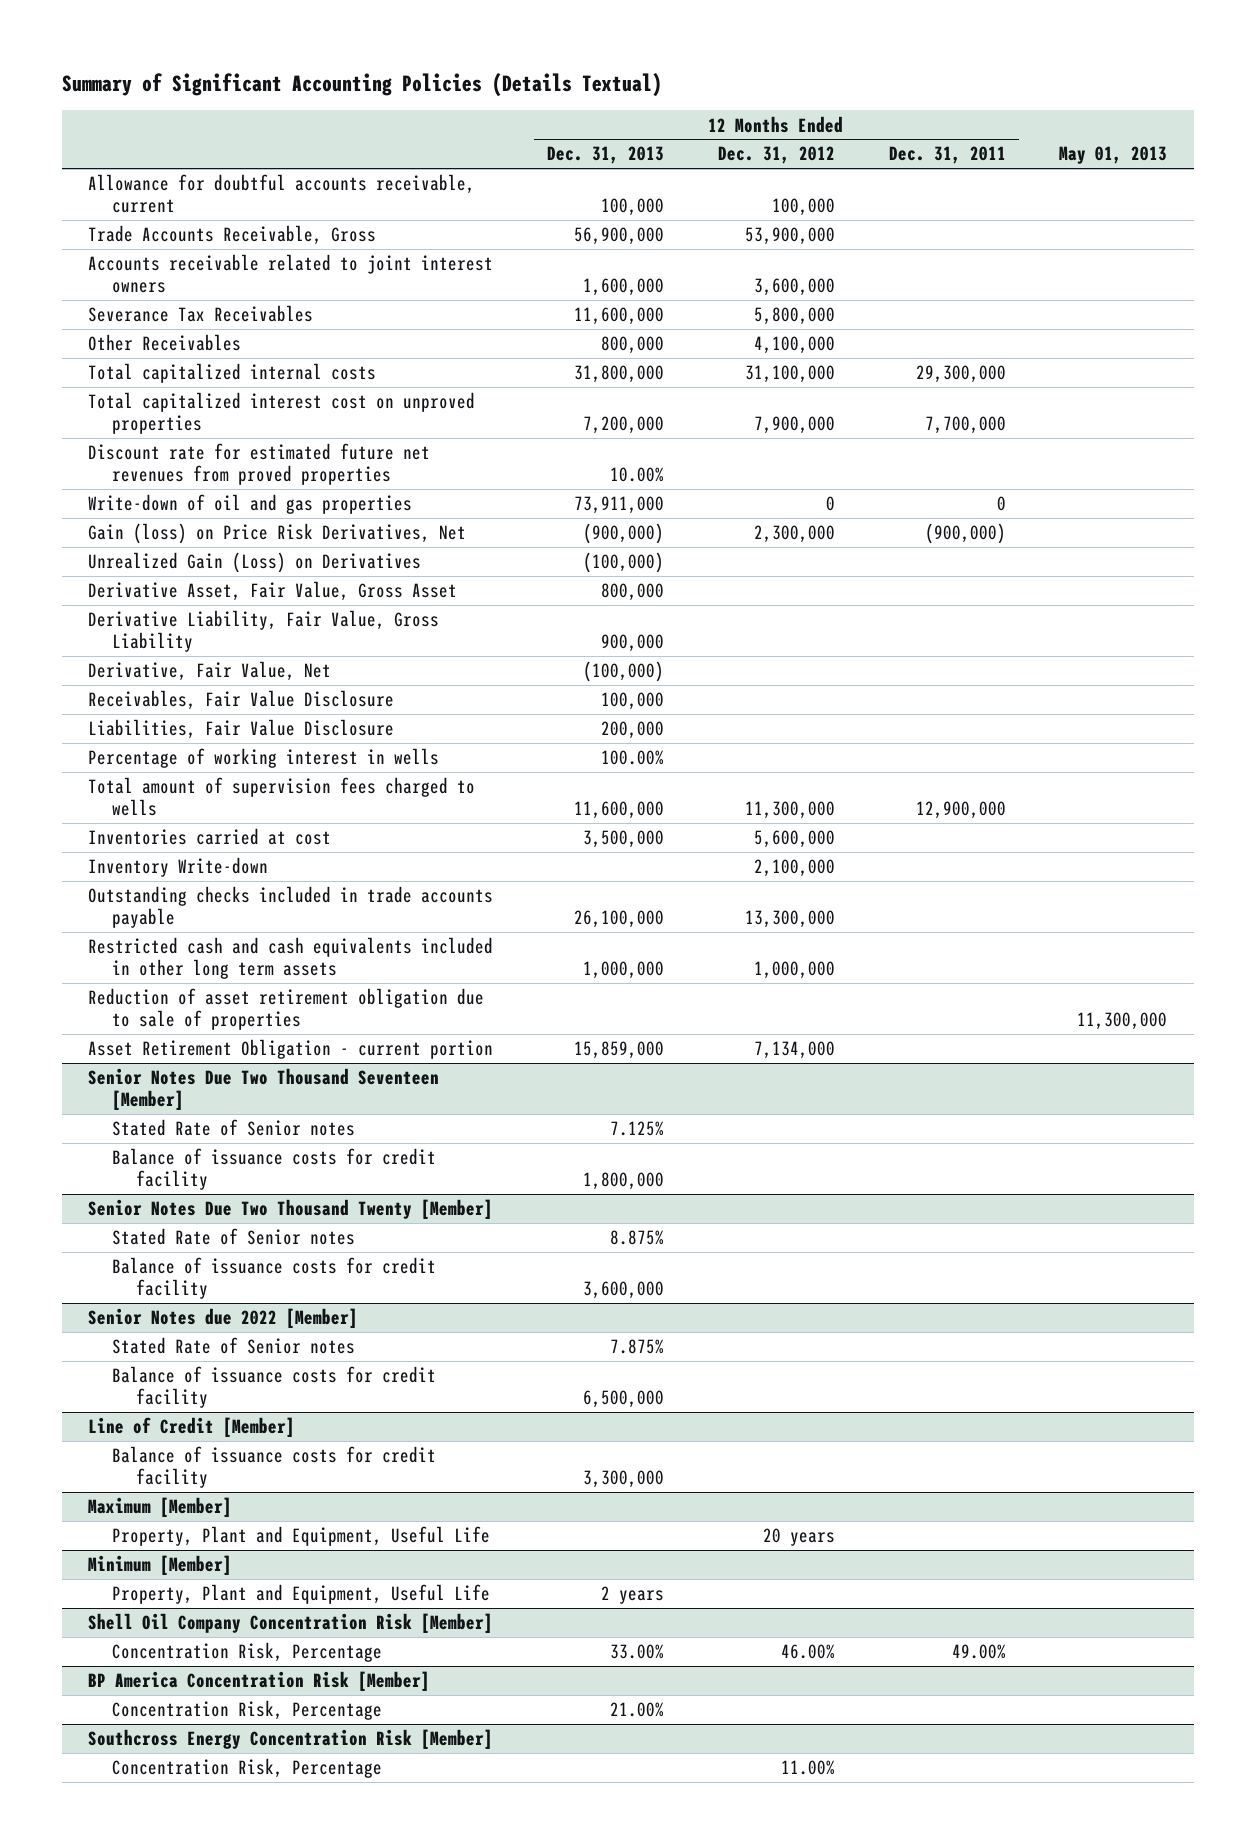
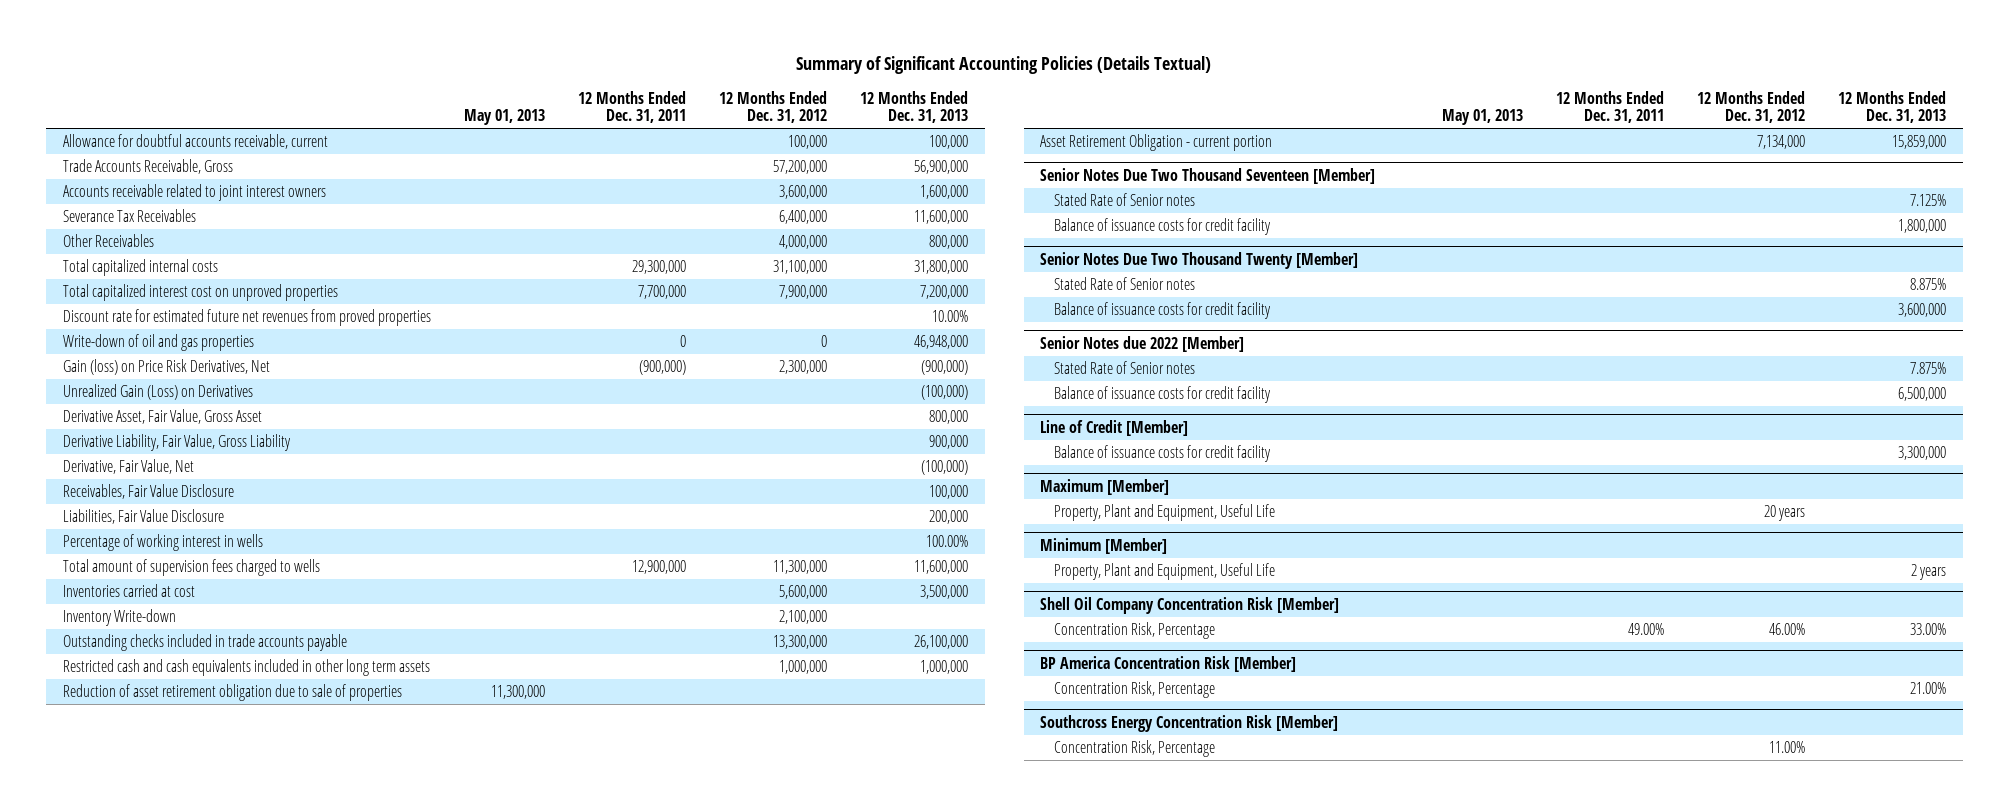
[744,227,835,246] 53,900,000 -> [773,159,828,174] 57,200,000
[753,307,835,326] 5,800,000 -> [779,209,828,224] 6,400,000
[753,336,835,355] 4,100,000 -> [779,234,828,249] 4,000,000
[574,496,665,515] 73,911,000 -> [914,334,969,349] 46,948,000

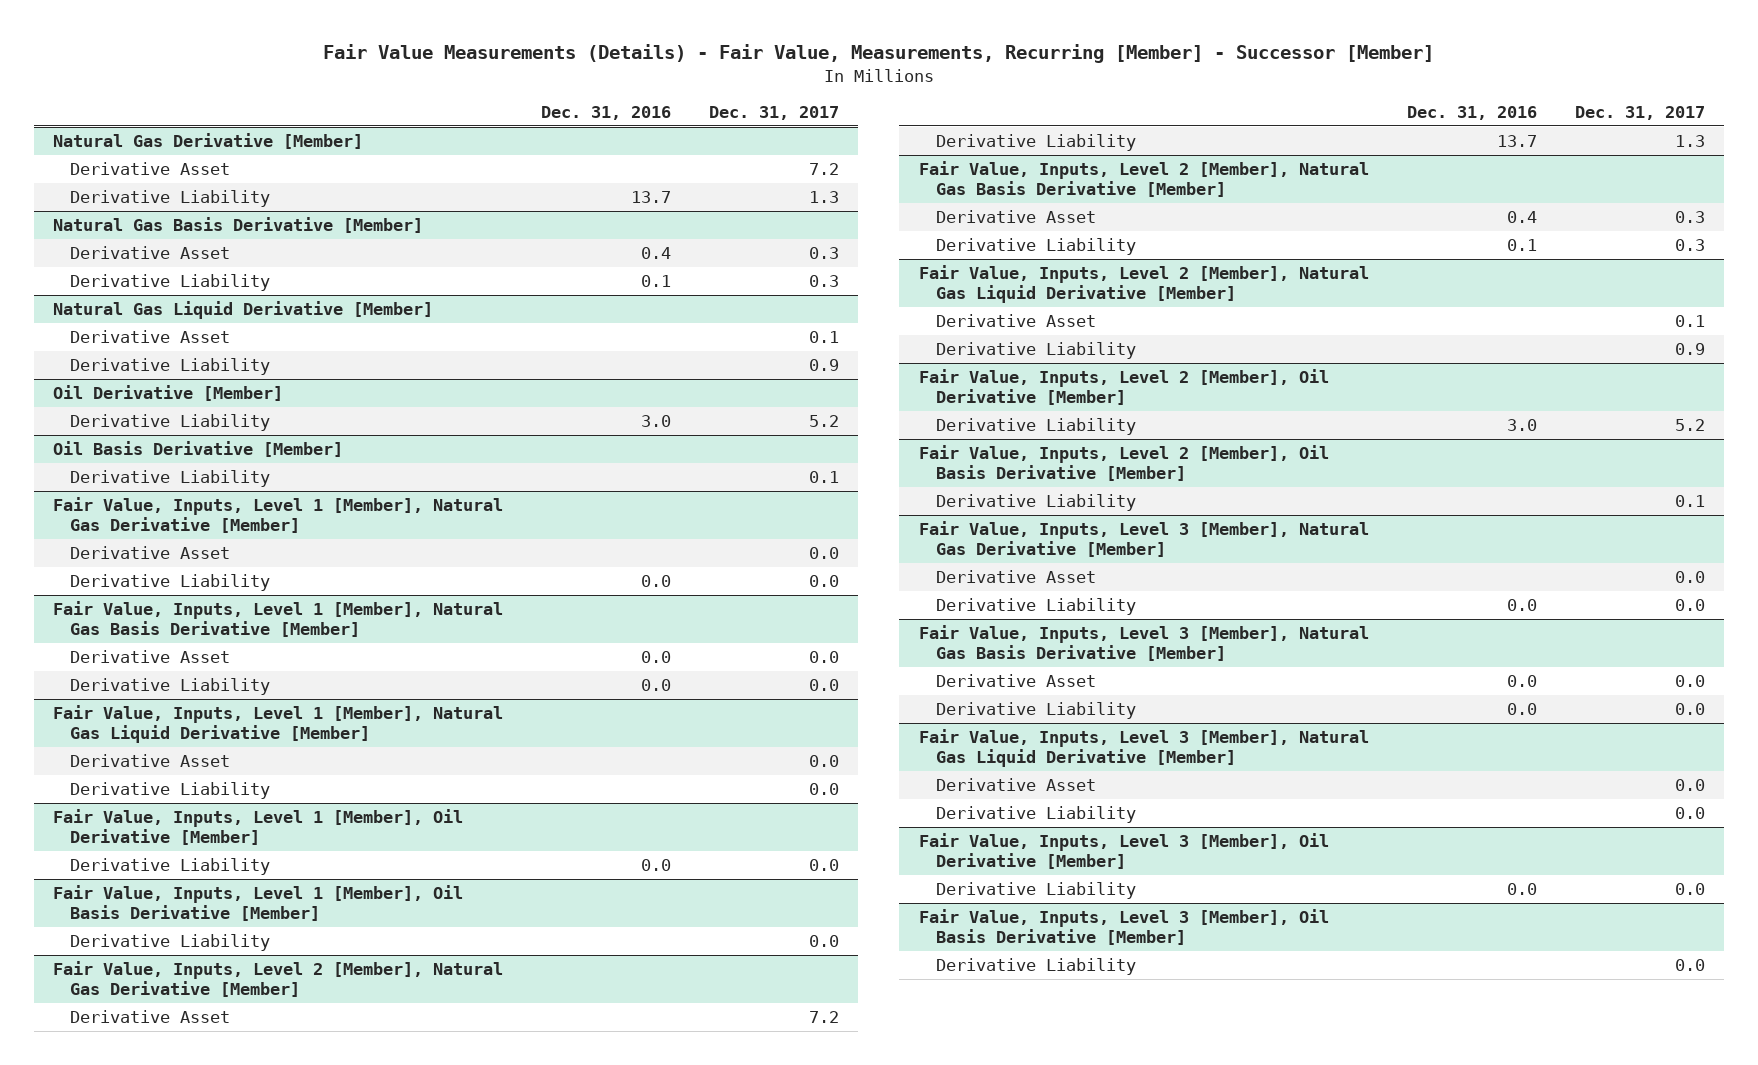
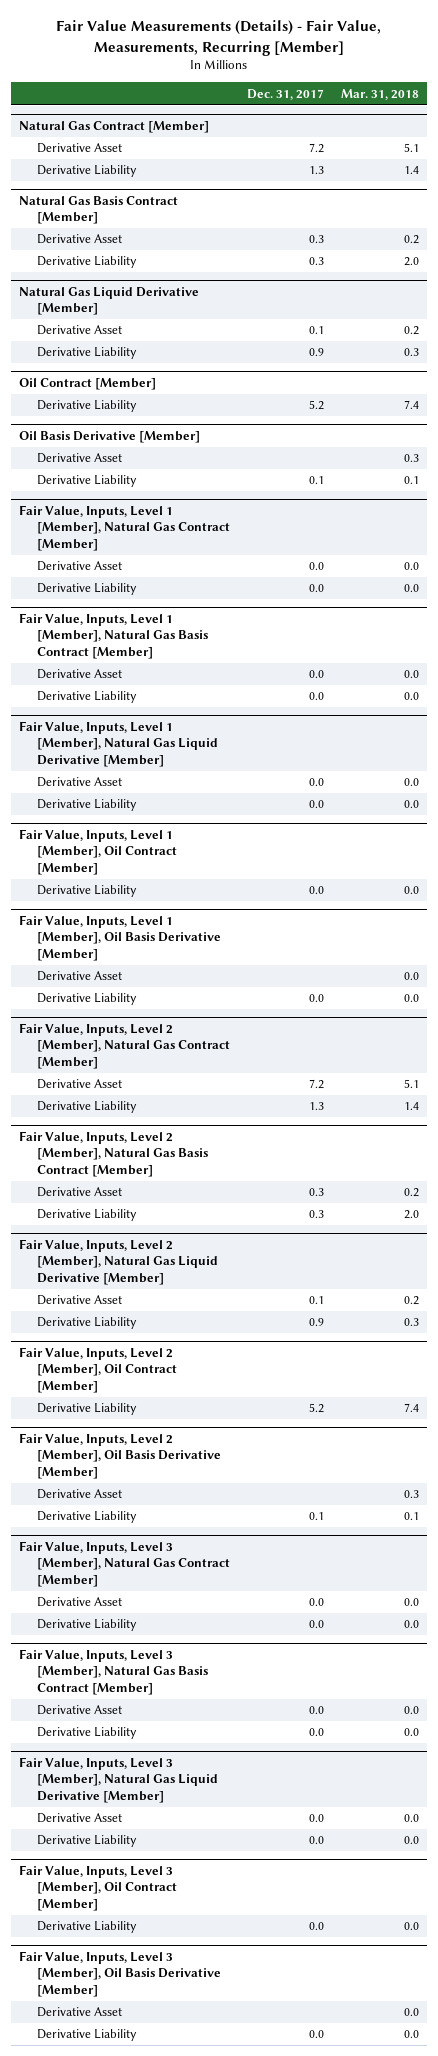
[322,44,1434,64] Fair Value Measurements (Details) - Fair Value, Measurements, Recurring [Member] - Successor [Member] -> [56,20,382,56] Fair Value Measurements (Details) - Fair Value, Measurements, Recurring [Member]
[540,105,671,120] Dec. 31, 2016 -> none
none -> [340,88,419,100] Mar. 31, 2018
[52,132,363,149] Natural Gas Derivative [Member] -> [19,120,210,133] Natural Gas Contract [Member]
[52,216,423,233] Natural Gas Basis Derivative [Member] -> [19,195,179,225] Natural Gas Basis Contract [Member]
[52,384,283,401] Oil Derivative [Member] -> [19,377,157,390] Oil Contract [Member]
none -> [36,453,122,464] Derivative Asset
[52,496,503,534] Fair Value, Inputs, Level 1 [Member], Natural Gas Derivative [Member] -> [19,504,230,552] Fair Value, Inputs, Level 1 [Member], Natural Gas Contract [Member]
[52,600,503,638] Fair Value, Inputs, Level 1 [Member], Natural Gas Basis Derivative [Member] -> [19,612,208,660] Fair Value, Inputs, Level 1 [Member], Natural Gas Basis Contract [Member]
[52,808,463,846] Fair Value, Inputs, Level 1 [Member], Oil Derivative [Member] -> [19,828,177,876] Fair Value, Inputs, Level 1 [Member], Oil Contract [Member]
none -> [36,971,122,982] Derivative Asset
[52,960,503,998] Fair Value, Inputs, Level 2 [Member], Natural Gas Derivative [Member] -> [19,1022,230,1070] Fair Value, Inputs, Level 2 [Member], Natural Gas Contract [Member]
[918,160,1369,198] Fair Value, Inputs, Level 2 [Member], Natural Gas Basis Derivative [Member] -> [19,1130,208,1178] Fair Value, Inputs, Level 2 [Member], Natural Gas Basis Contract [Member]
[918,368,1329,406] Fair Value, Inputs, Level 2 [Member], Oil Derivative [Member] -> [19,1346,177,1394] Fair Value, Inputs, Level 2 [Member], Oil Contract [Member]
none -> [36,1489,122,1500] Derivative Asset
[918,520,1369,558] Fair Value, Inputs, Level 3 [Member], Natural Gas Derivative [Member] -> [19,1540,230,1588] Fair Value, Inputs, Level 3 [Member], Natural Gas Contract [Member]
[918,624,1369,662] Fair Value, Inputs, Level 3 [Member], Natural Gas Basis Derivative [Member] -> [19,1648,208,1696] Fair Value, Inputs, Level 3 [Member], Natural Gas Basis Contract [Member]
[918,832,1329,870] Fair Value, Inputs, Level 3 [Member], Oil Derivative [Member] -> [19,1864,177,1912] Fair Value, Inputs, Level 3 [Member], Oil Contract [Member]
none -> [36,2007,122,2018] Derivative Asset

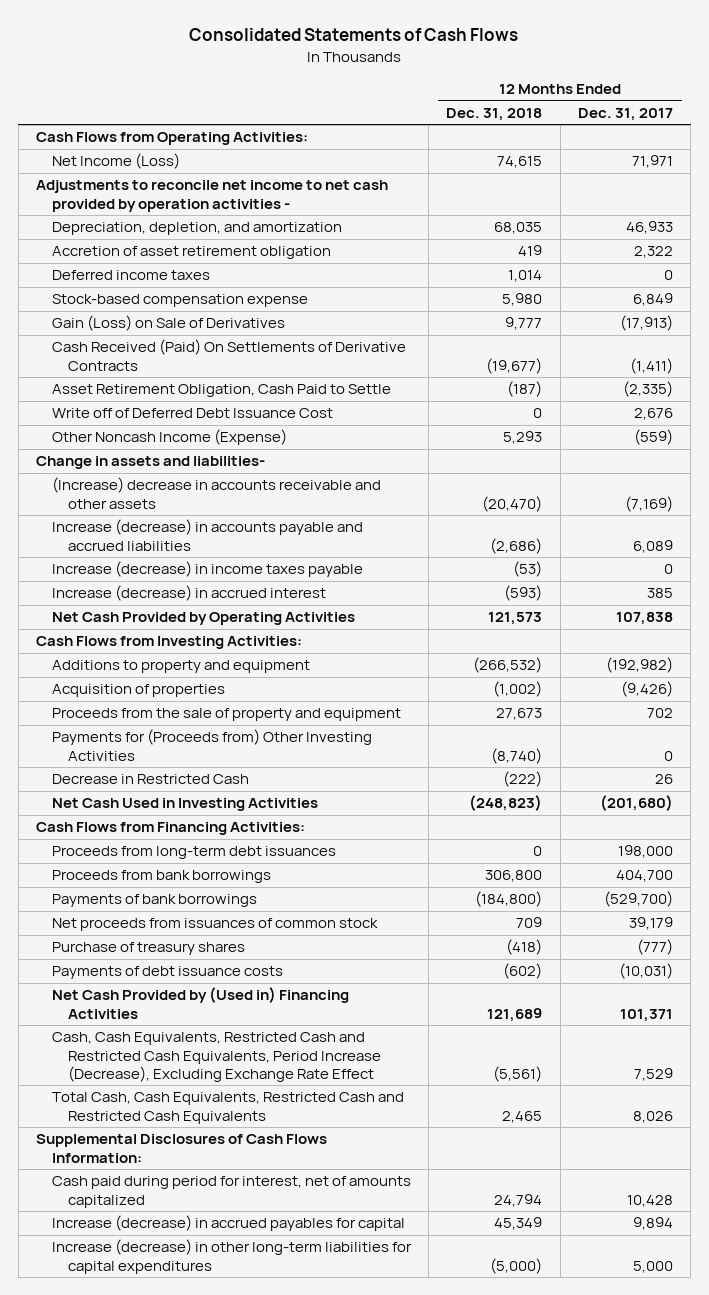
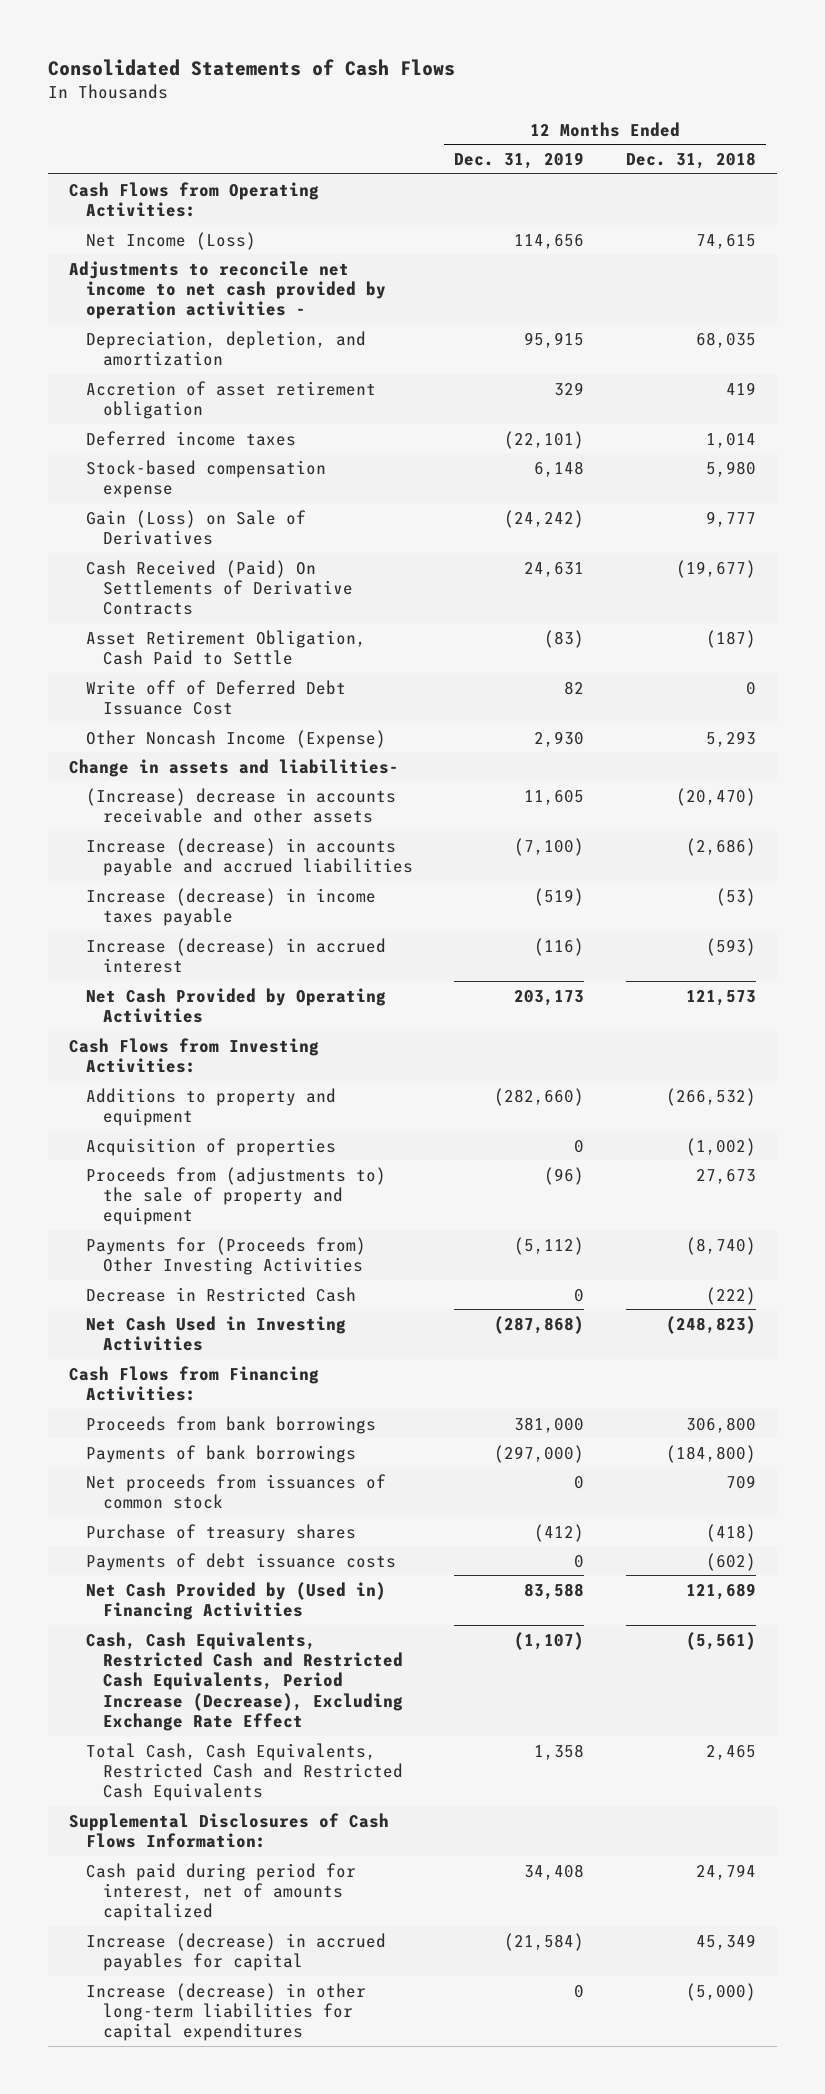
[577,107,673,121] Dec. 31, 2017 -> none
none -> [454,152,585,170] Dec. 31, 2019
[52,708,402,722] Proceeds from the sale of property and equipment -> [85,1166,386,1226] Proceeds from (adjustments to) the sale of property and equipment
[52,846,337,860] Proceeds from long-term debt issuances -> none

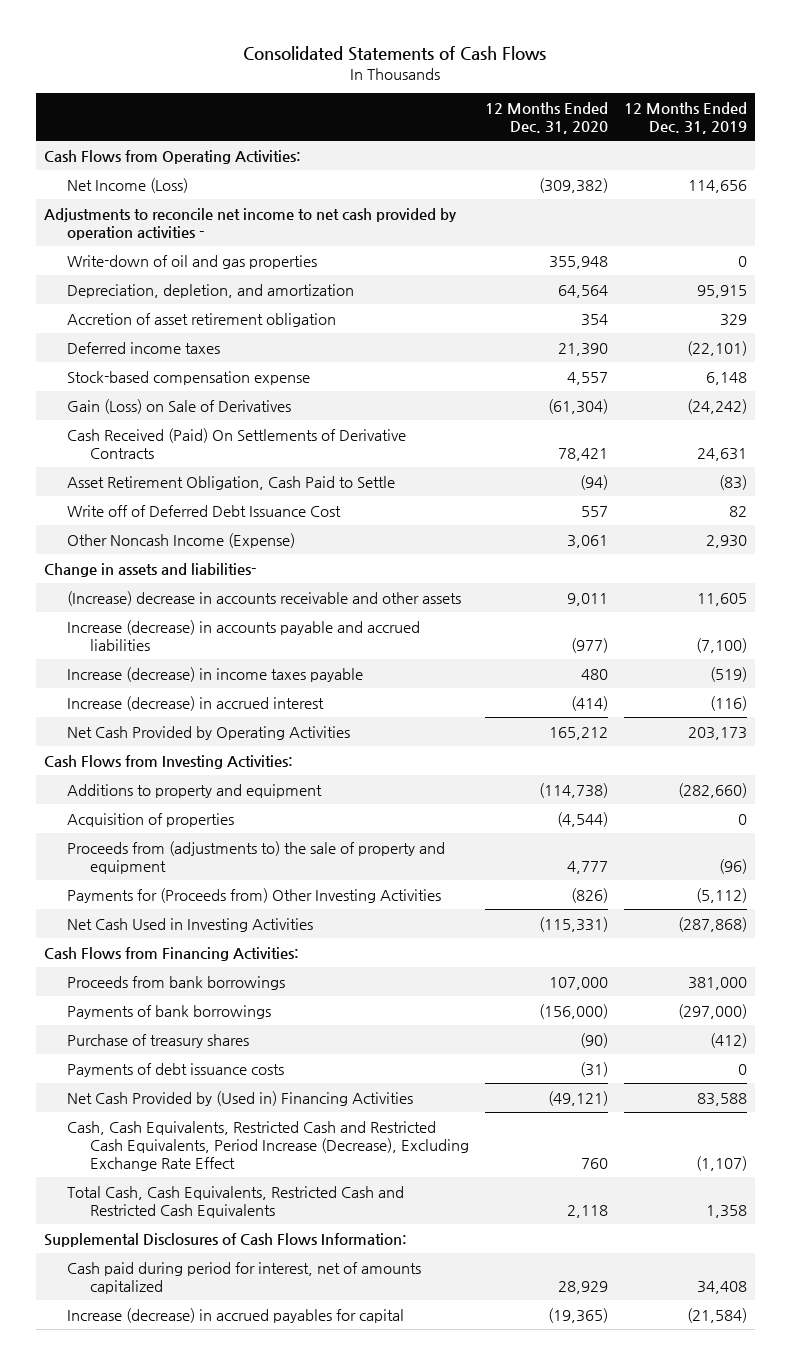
[625,152,756,170] Dec. 31, 2018 -> none
none -> [484,101,608,135] 12 Months Ended Dec. 31, 2020
none -> [66,254,317,269] Write-down of oil and gas properties
[85,1286,356,1302] Decrease in Restricted Cash -> none
[85,1473,386,1510] Net proceeds from issuances of common stock -> none
[85,1982,366,2042] Increase (decrease) in other long-term liabilities for capital expenditures -> none

